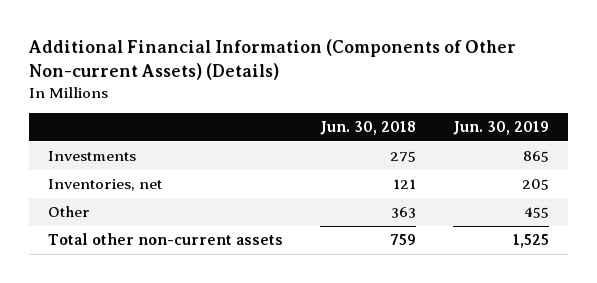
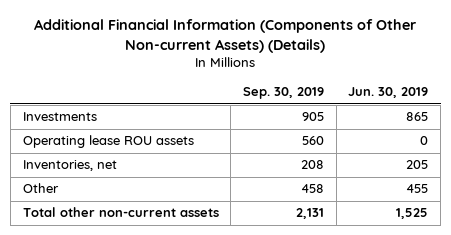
[320,121,417,136] Jun. 30, 2018 -> none
none -> [242,87,324,100] Sep. 30, 2019
none -> [22,135,194,149] Operating lease ROU assets

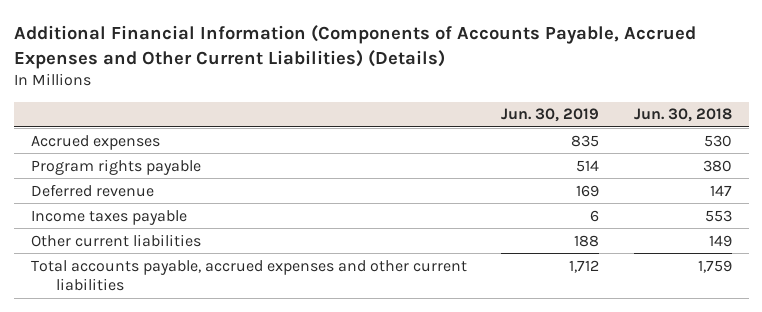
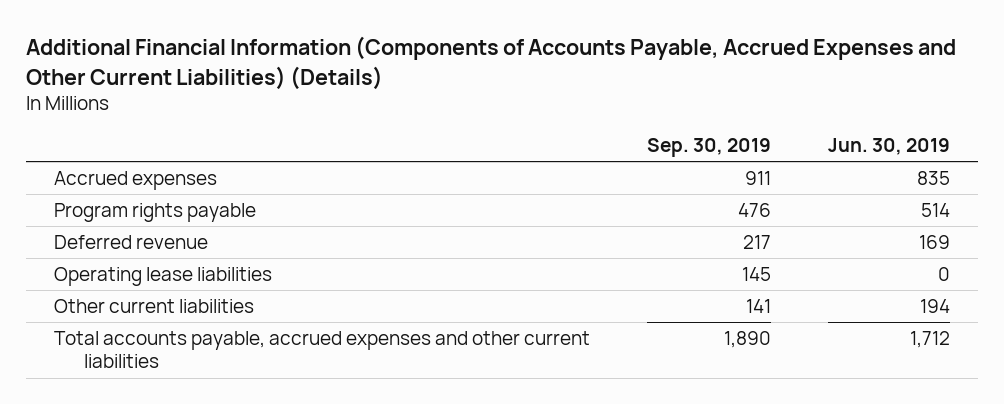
[633,108,732,123] Jun. 30, 2018 -> none
none -> [647,138,772,158] Sep. 30, 2019
[30,209,187,225] Income taxes payable -> none
none -> [54,266,273,286] Operating lease liabilities
[574,234,600,247] 188 -> [919,298,950,313] 194

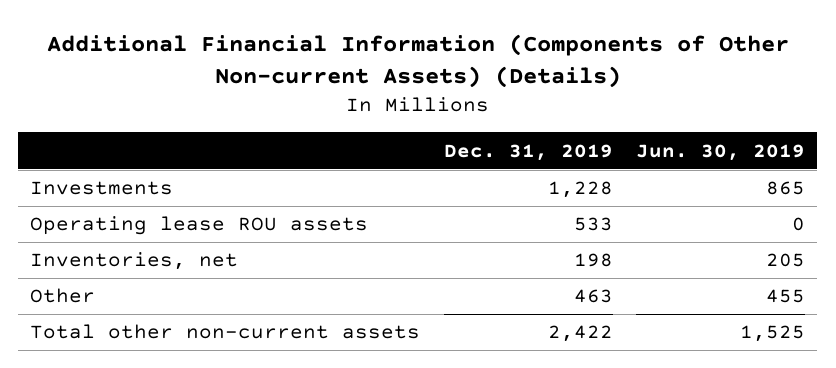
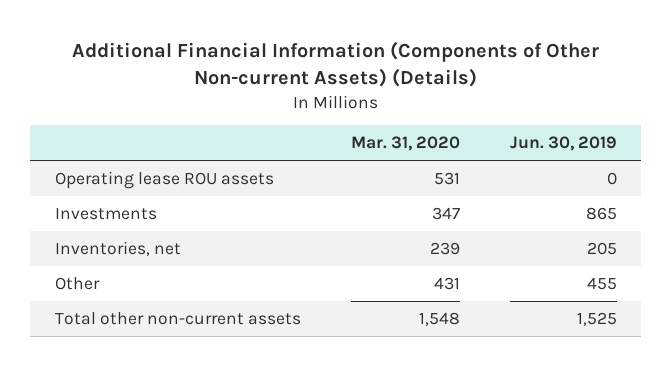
[443,143,613,161] Dec. 31, 2019 -> none
none -> [350,136,460,152] Mar. 31, 2020
[30,181,174,196] Investments -> [54,208,157,221] Investments

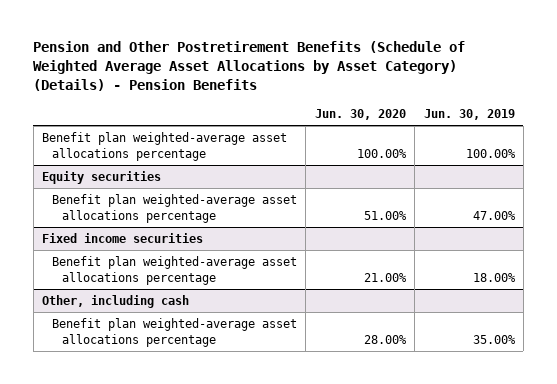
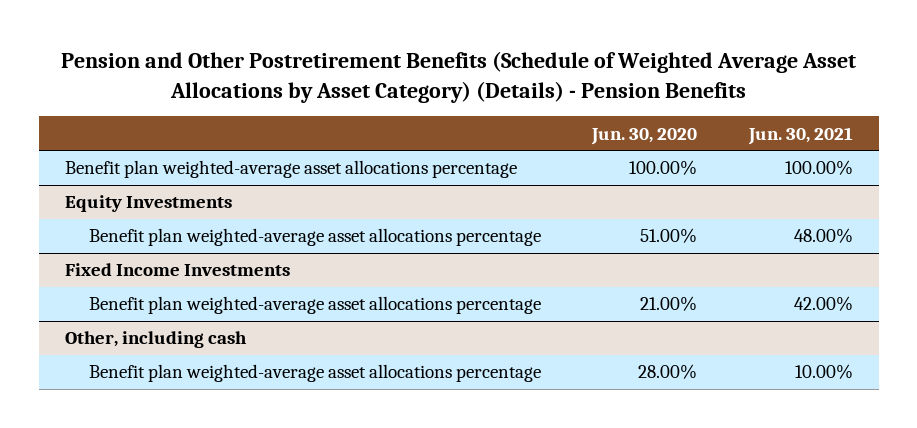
[423,109,515,121] Jun. 30, 2019 -> none
none -> [747,126,853,145] Jun. 30, 2021
[42,170,162,184] Equity securities -> [64,195,232,213] Equity Investments
[42,232,204,243] Fixed income securities -> [64,263,290,277] Fixed Income Investments

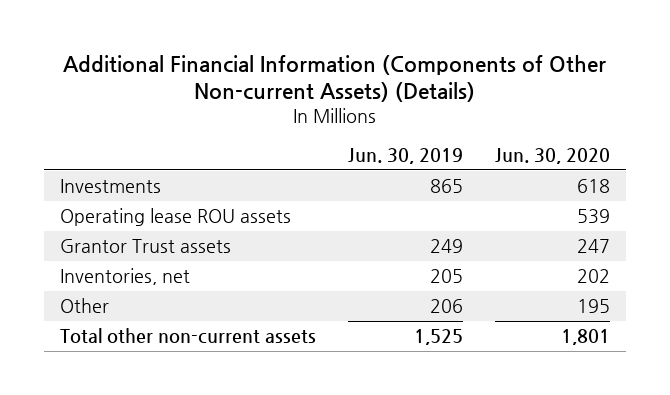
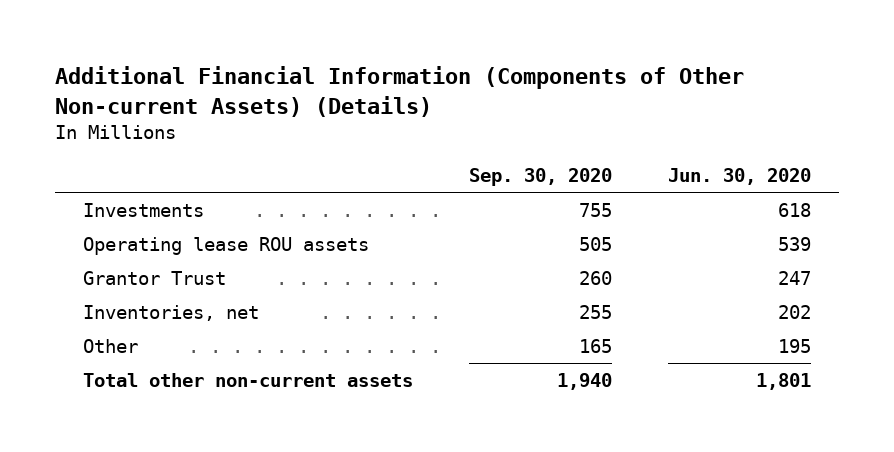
[347,147,463,164] Jun. 30, 2019 -> none
none -> [468,168,612,187] Sep. 30, 2020
[59,239,231,254] Grantor Trust assets -> [83,270,227,285] Grantor Trust

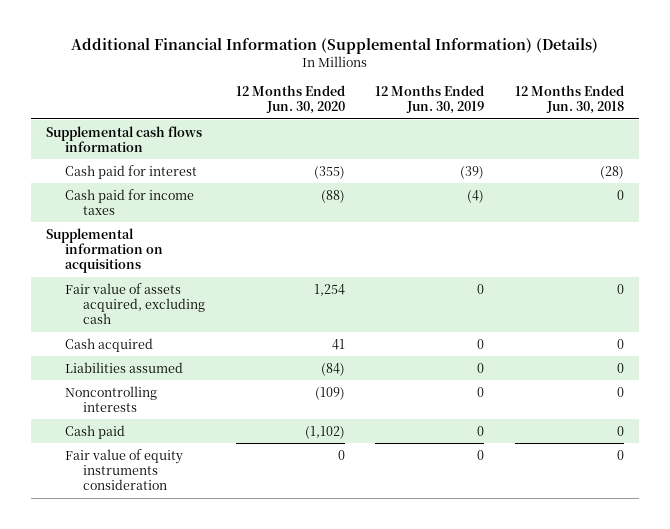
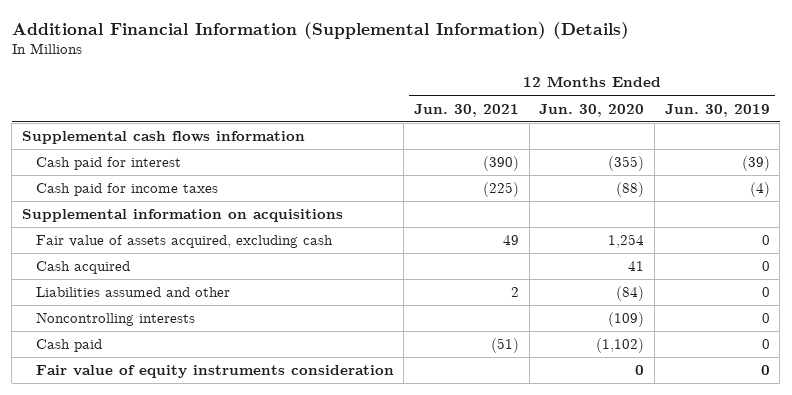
[514,85,624,115] 12 Months Ended Jun. 30, 2018 -> none
none -> [414,103,520,117] Jun. 30, 2021
[64,361,183,373] Liabilities assumed -> [35,287,230,298] Liabilities assumed and other

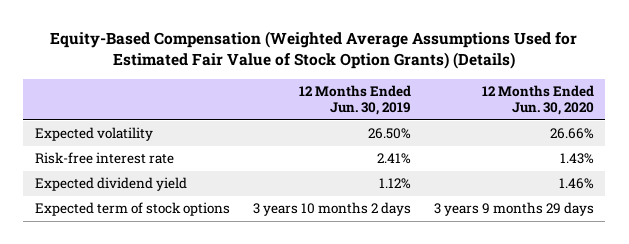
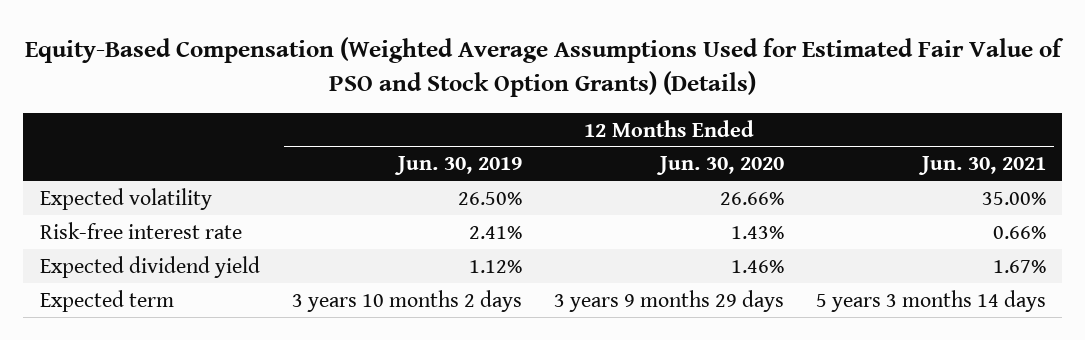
[50,31,578,70] Equity-Based Compensation (Weighted Average Assumptions Used for Estimated Fair Value of Stock Option Grants) (Details) -> [24,37,1064,98] Equity-Based Compensation (Weighted Average Assumptions Used for Estimated Fair Value of PSO and Stock Option Grants) (Details)
none -> [917,156,1046,176] Jun. 30, 2021
[34,202,230,217] Expected term of stock options -> [39,289,174,312] Expected term

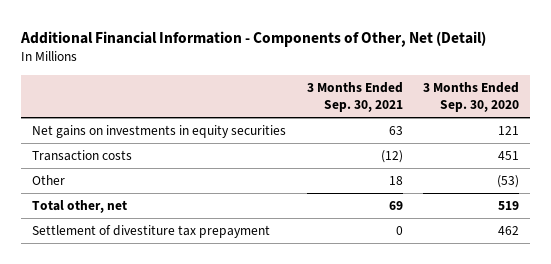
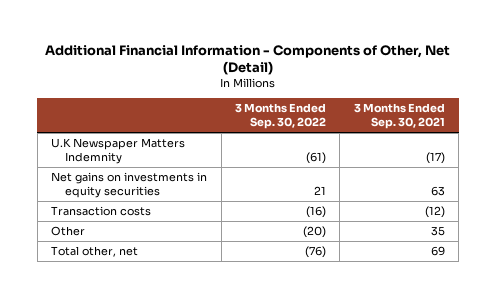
[423,81,520,113] 3 Months Ended Sep. 30, 2020 -> none
none -> [235,103,327,129] 3 Months Ended Sep. 30, 2022
none -> [51,138,186,164] U.K Newspaper Matters Indemnity
[388,176,403,186] 18 -> [430,226,445,237] 35
[31,225,270,239] Settlement of divestiture tax prepayment -> none

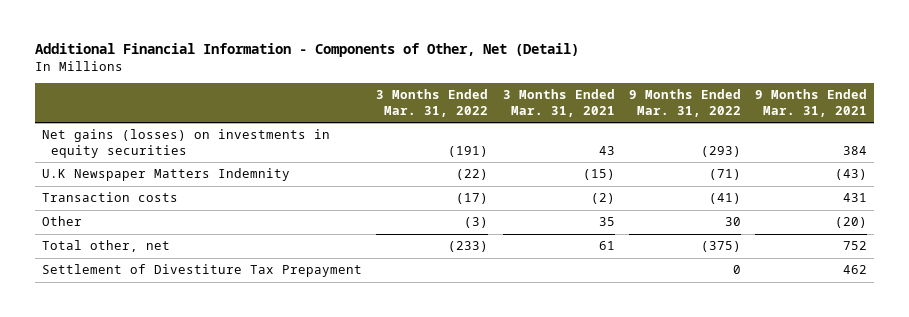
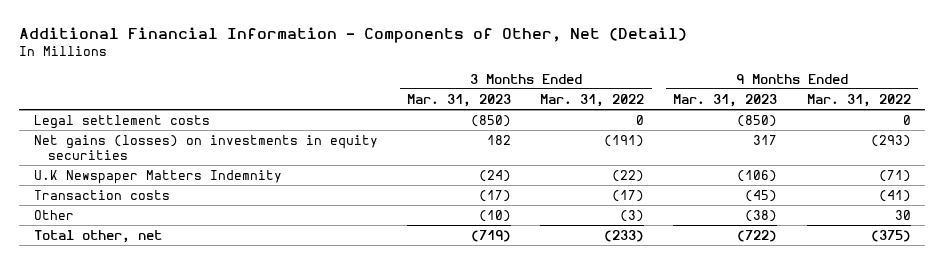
[502,89,615,117] 3 Months Ended Mar. 31, 2021 -> none
[755,89,868,117] 9 Months Ended Mar. 31, 2021 -> none
none -> [407,93,512,107] Mar. 31, 2023
none -> [673,93,778,107] Mar. 31, 2023
none -> [33,114,210,129] Legal settlement costs
[42,264,363,278] Settlement of Divestiture Tax Prepayment -> none

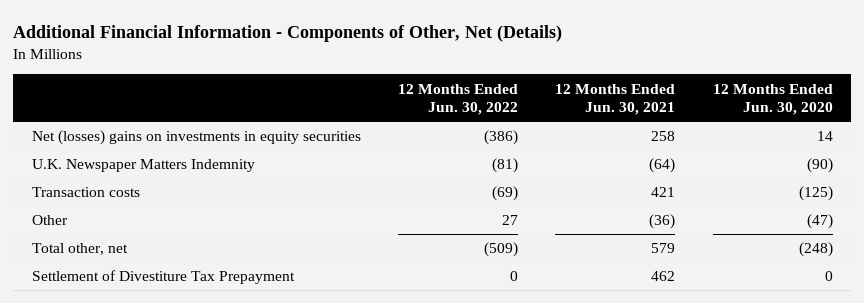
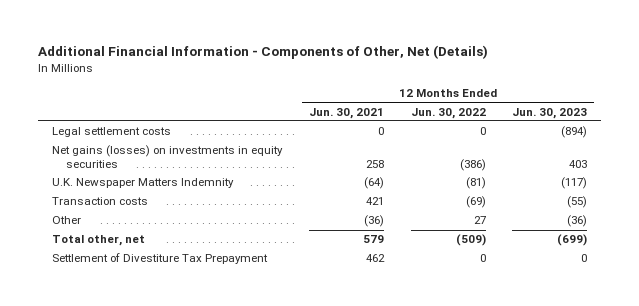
[712,83,833,116] 12 Months Ended Jun. 30, 2020 -> none
none -> [512,107,588,119] Jun. 30, 2023
none -> [51,127,171,138] Legal settlement costs
[31,130,361,146] Net (losses) gains on investments in equity securities -> [51,145,283,168] Net gains (losses) on investments in equity securities

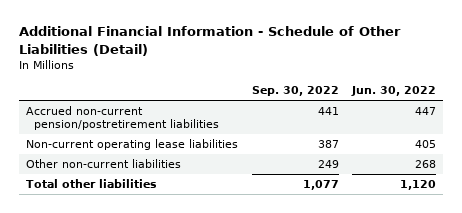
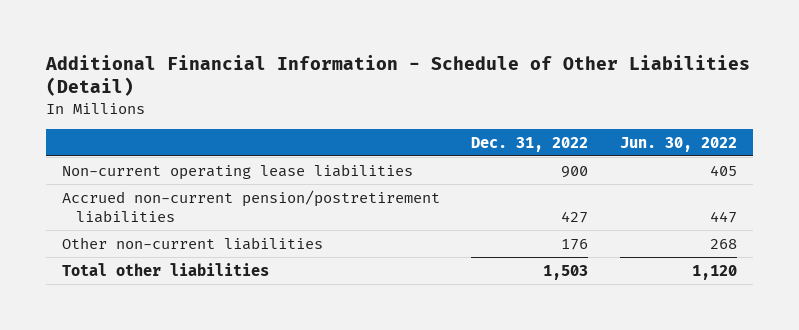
[251,86,339,97] Sep. 30, 2022 -> none
none -> [471,136,589,152] Dec. 31, 2022
[25,106,220,131] Accrued non-current pension/postretirement liabilities -> [61,189,440,224] Accrued non-current pension/postretirement liabilities

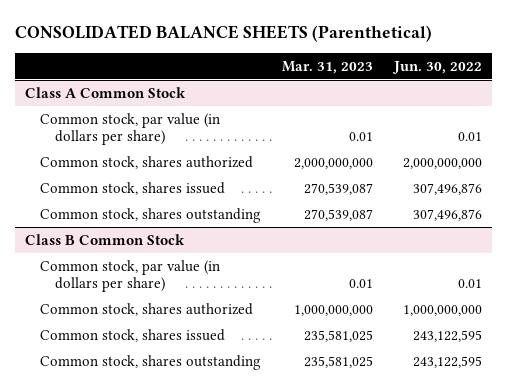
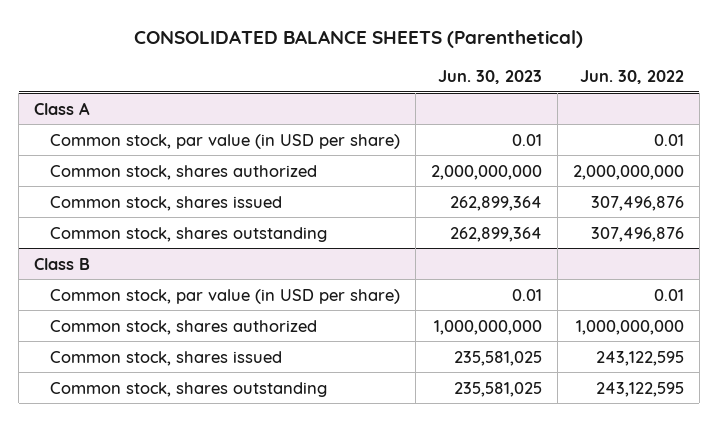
[282,60,374,74] Mar. 31, 2023 -> none
none -> [438,70,543,85] Jun. 30, 2023
[25,86,187,98] Class A Common Stock -> [34,101,91,115] Class A
[40,112,221,146] Common stock, par value (in dollars per share) -> [50,133,401,149] Common stock, par value (in USD per share)
[25,233,186,245] Class B Common Stock -> [34,257,91,270] Class B
[40,259,221,293] Common stock, par value (in dollars per share) -> [50,288,401,304] Common stock, par value (in USD per share)

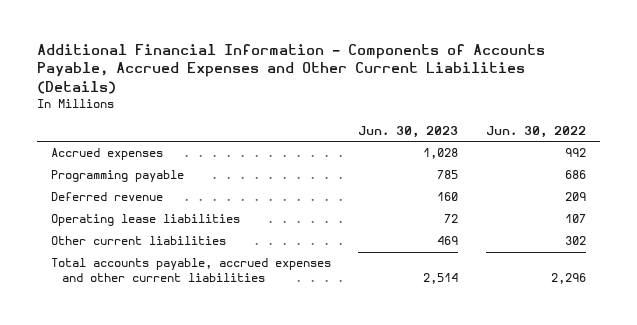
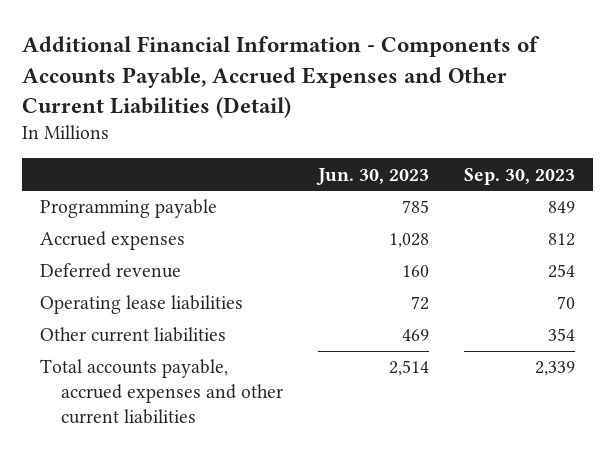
[36,43,545,94] Additional Financial Information - Components of Accounts Payable, Accrued Expenses and Other Current Liabilities (Details) -> [22,36,541,118] Additional Financial Information - Components of Accounts Payable, Accrued Expenses and Other Current Liabilities (Detail)
[486,125,587,138] Jun. 30, 2022 -> none
none -> [464,167,576,185] Sep. 30, 2023
[50,148,163,161] Accrued expenses -> [39,231,185,251] Accrued expenses

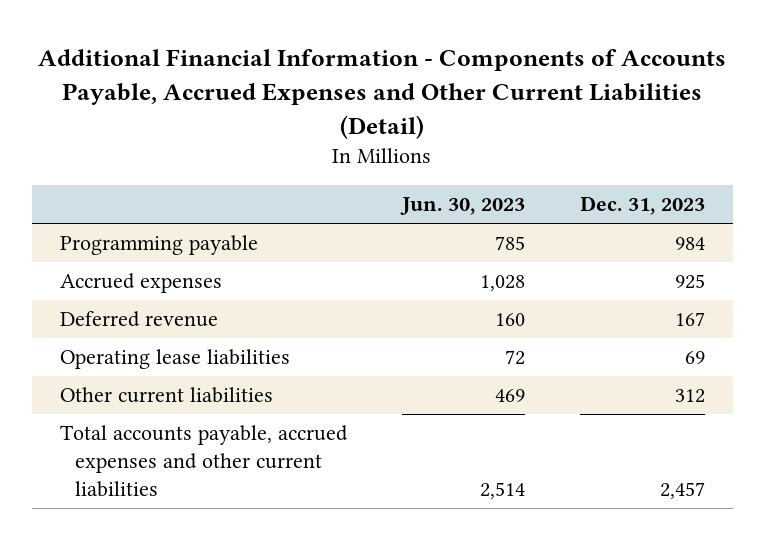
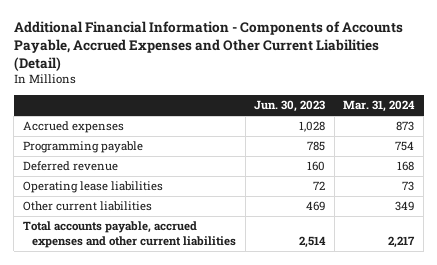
[580,196,706,216] Dec. 31, 2023 -> none
none -> [343,100,416,113] Mar. 31, 2024
[59,234,258,255] Programming payable -> [22,141,143,154] Programming payable

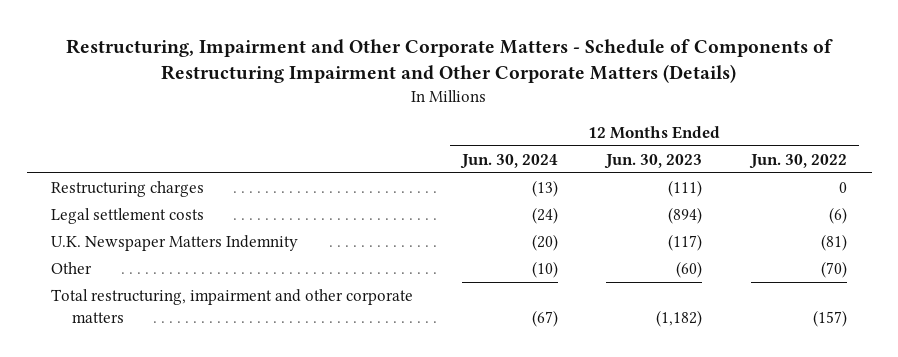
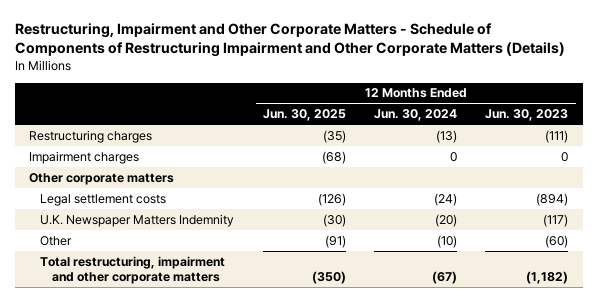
[749,153,848,169] Jun. 30, 2022 -> none
none -> [262,109,346,122] Jun. 30, 2025
none -> [28,150,139,164] Impairment charges
none -> [28,172,174,185] Other corporate matters

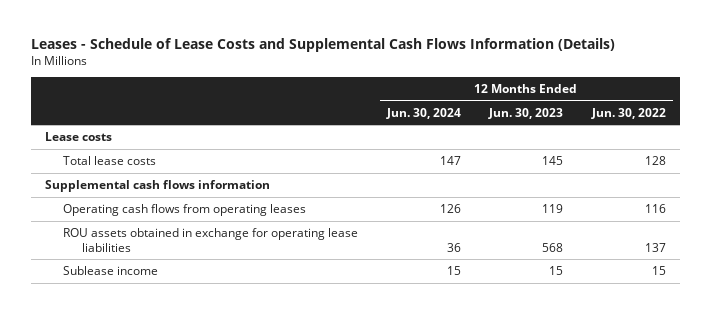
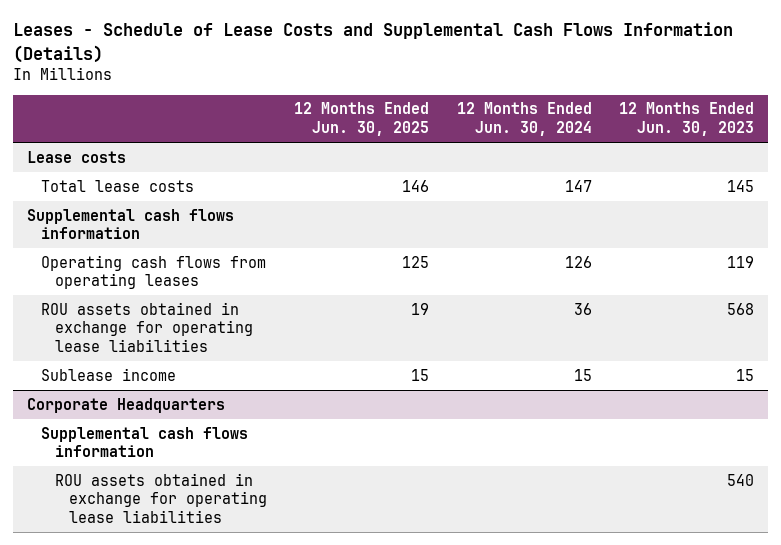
[590,107,666,119] Jun. 30, 2022 -> none
none -> [294,102,430,137] 12 Months Ended Jun. 30, 2025
none -> [26,397,225,413] Corporate Headquarters
none -> [40,426,248,458] Supplemental cash flows information
none -> [54,472,267,524] ROU assets obtained in exchange for operating lease liabilities

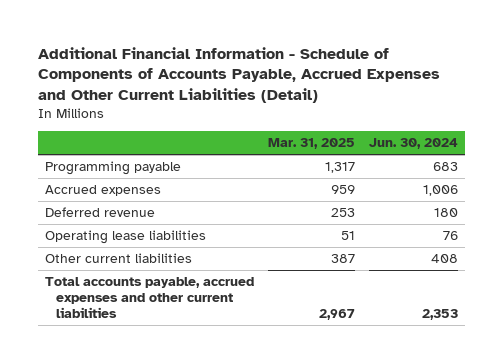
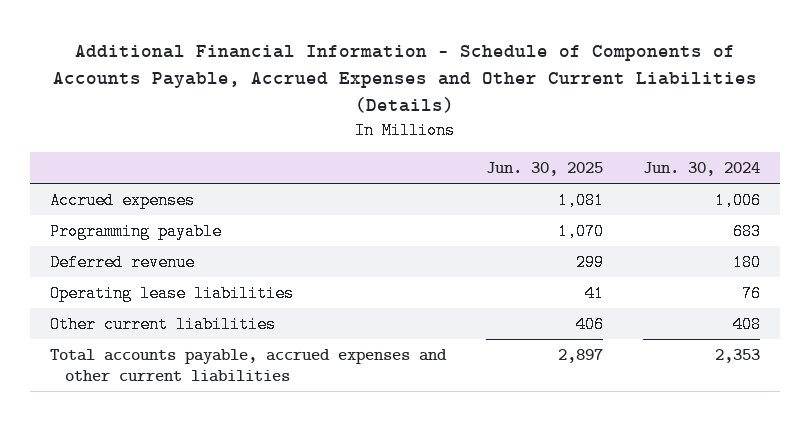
[37,46,440,104] Additional Financial Information - Schedule of Components of Accounts Payable, Accrued Expenses and Other Current Liabilities (Detail) -> [52,44,757,114] Additional Financial Information - Schedule of Components of Accounts Payable, Accrued Expenses and Other Current Liabilities (Details)
[267,138,355,150] Mar. 31, 2025 -> none
none -> [485,162,603,177] Jun. 30, 2025
[44,161,181,176] Programming payable -> [49,222,222,240] Programming payable

